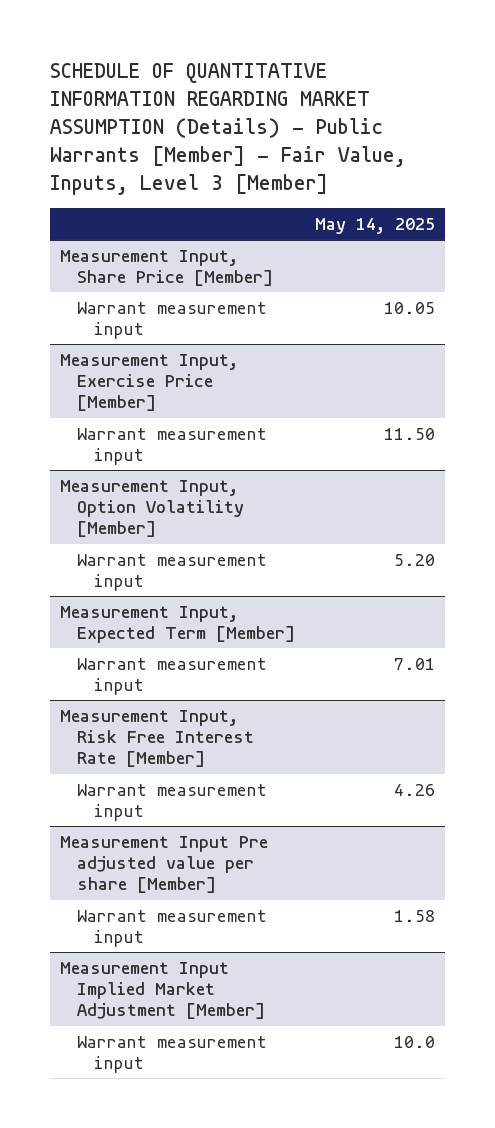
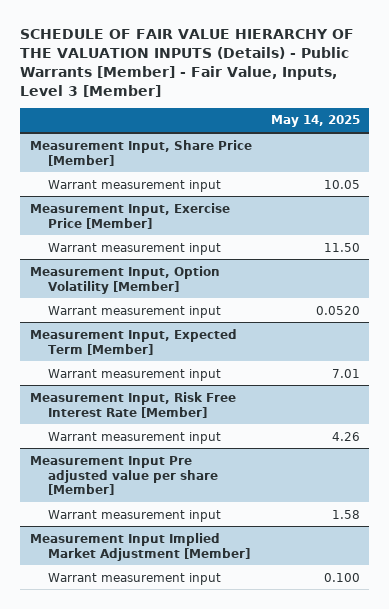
[50,63,407,196] SCHEDULE OF QUANTITATIVE INFORMATION REGARDING MARKET ASSUMPTION (Details) - Public Warrants [Member] - Fair Value, Inputs, Level 3 [Member] -> [20,29,355,97] SCHEDULE OF FAIR VALUE HIERARCHY OF THE VALUATION INPUTS (Details) - Public Warrants [Member] - Fair Value, Inputs, Level 3 [Member]
[394,553,436,566] 5.20 -> [315,305,360,315] 0.0520
[394,1035,436,1048] 10.0 -> [323,572,360,582] 0.100

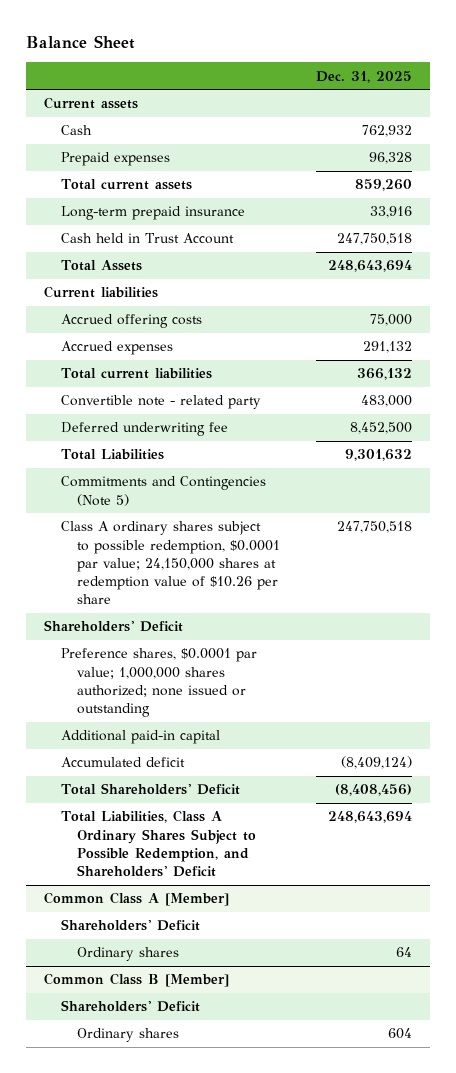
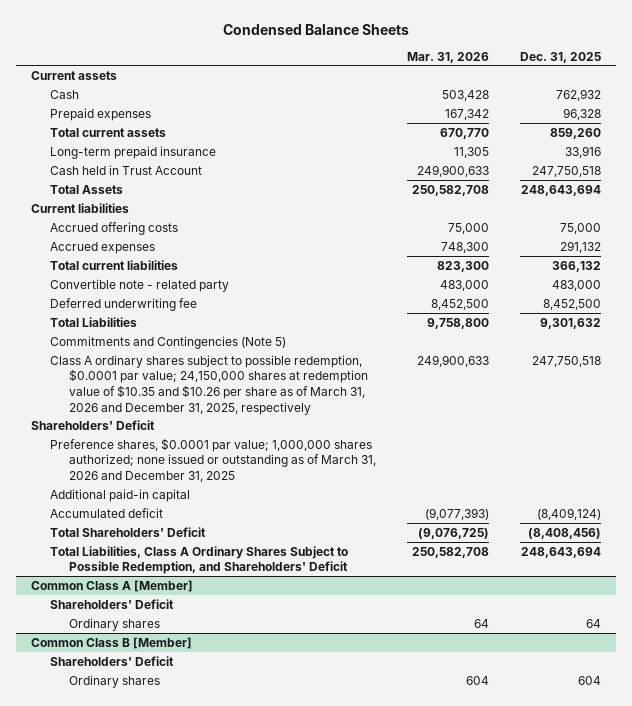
[26,35,136,50] Balance Sheet -> [222,23,409,35] Condensed Balance Sheets
none -> [406,51,489,63] Mar. 31, 2026
[60,521,281,605] Class A ordinary shares subject to possible redemption, $0.0001 par value; 24,150,000 shares at redemption value of $10.26 per share -> [49,354,368,415] Class A ordinary shares subject to possible redemption, $0.0001 par value; 24,150,000 shares at redemption value of $10.35 and $10.26 per share as of March 31, 2026 and December 31, 2025, respectively
[60,648,257,718] Preference shares, $0.0001 par value; 1,000,000 shares authorized; none issued or outstanding -> [49,437,376,483] Preference shares, $0.0001 par value; 1,000,000 shares authorized; none issued or outstanding as of March 31, 2026 and December 31, 2025

